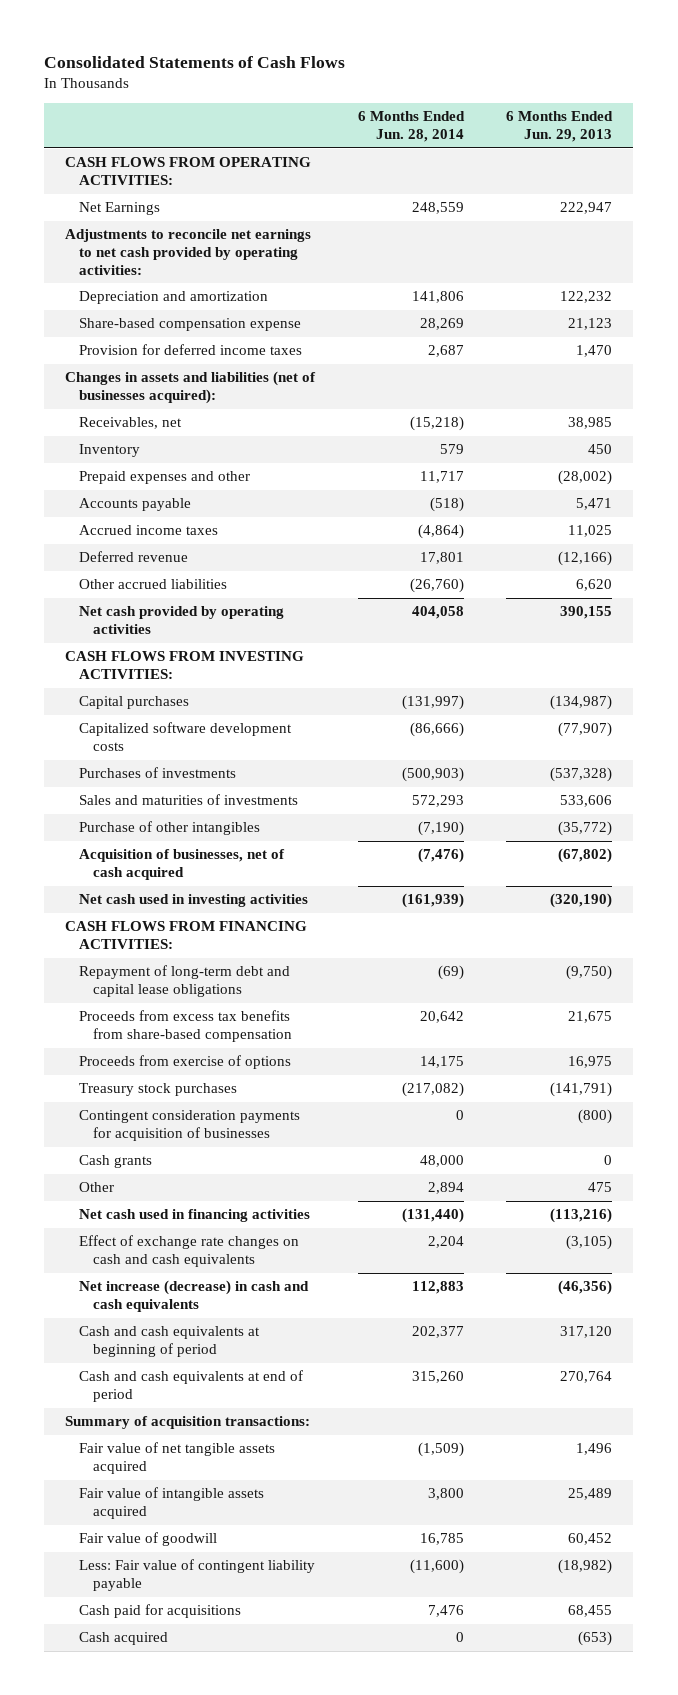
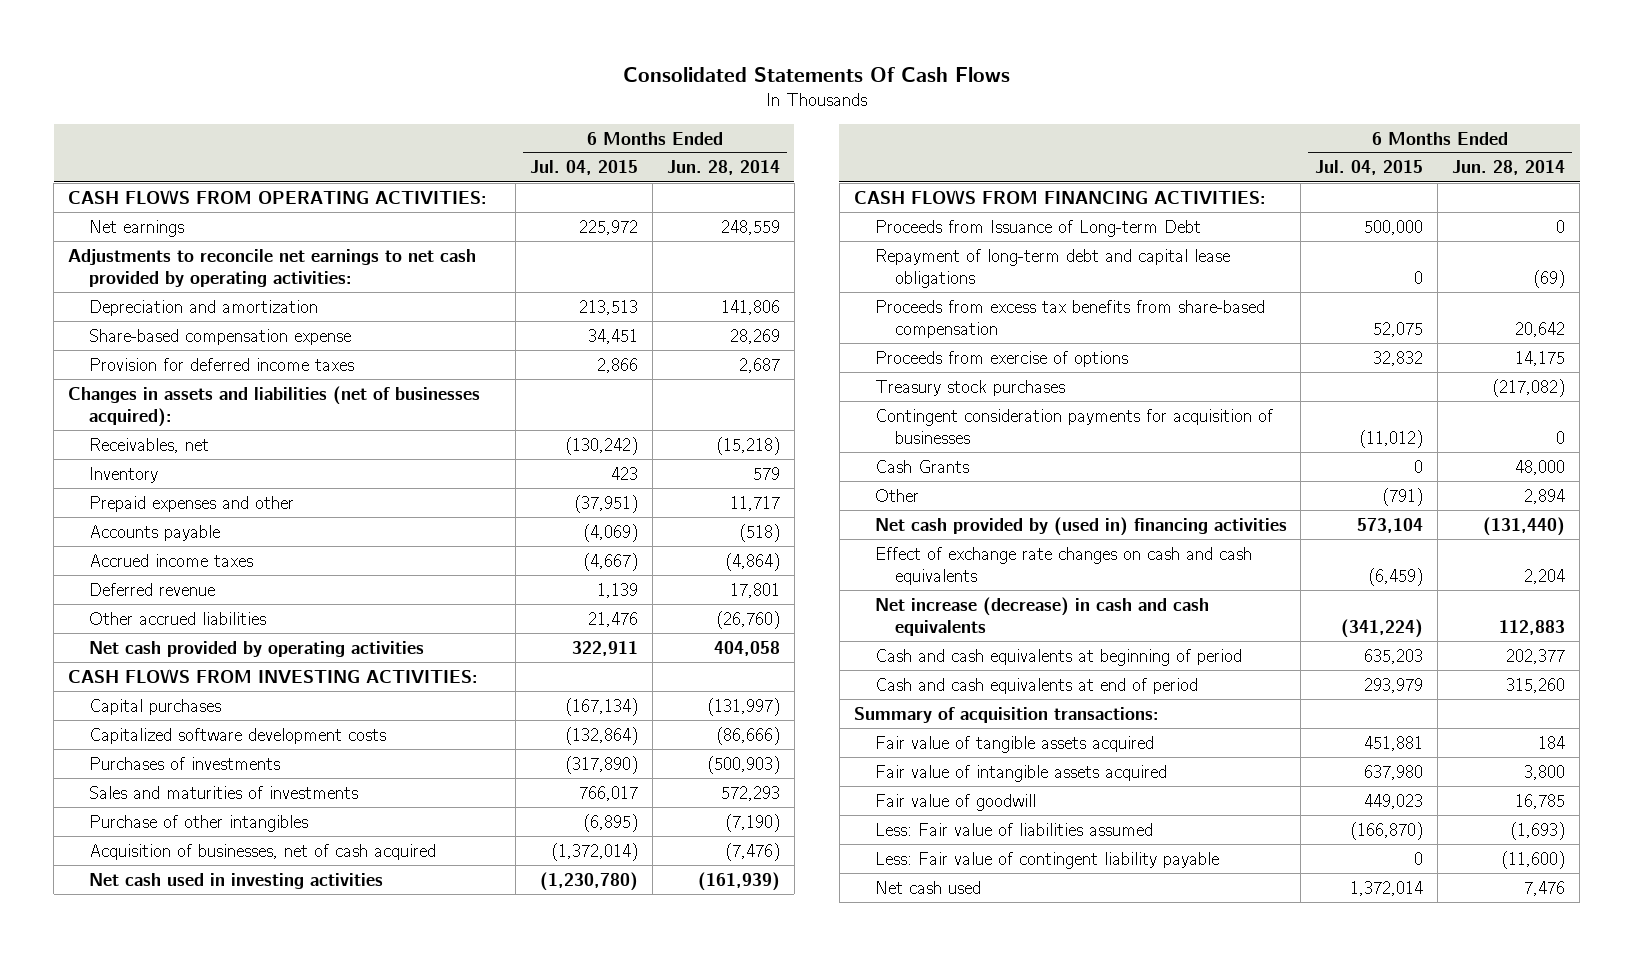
[44,55,346,68] Consolidated Statements of Cash Flows -> [622,66,1010,82] Consolidated Statements Of Cash Flows
[506,111,614,143] 6 Months Ended Jun. 29, 2013 -> none
none -> [529,160,638,176] Jul. 04, 2015
[78,202,160,216] Net Earnings -> [88,219,184,237] Net earnings
none -> [874,219,1201,237] Proceeds from Issuance of Long-term Debt
[78,1155,152,1169] Cash grants -> [874,459,969,473] Cash Grants
[78,1209,310,1223] Net cash used in financing activities -> [874,516,1287,536] Net cash provided by (used in) financing activities
[78,1442,275,1475] Fair value of net tangible assets acquired -> [874,735,1154,753] Fair value of tangible assets acquired
[417,1442,464,1458] (1,509) -> [1538,735,1566,749] 184
none -> [874,822,1153,836] Less: Fair value of liabilities assumed
[78,1632,168,1646] Cash acquired -> none
[78,1604,241,1619] Cash paid for acquisitions -> [874,880,981,894] Net cash used

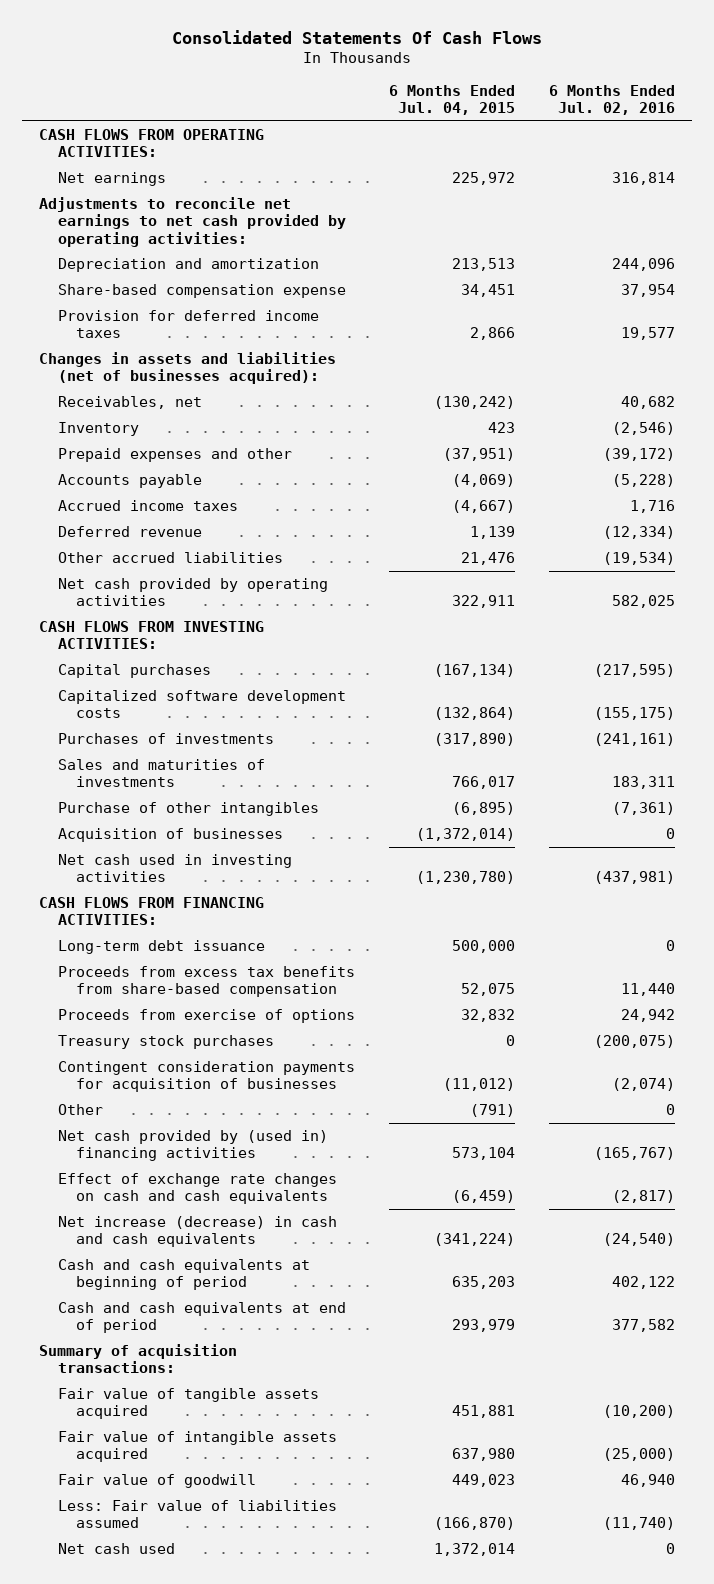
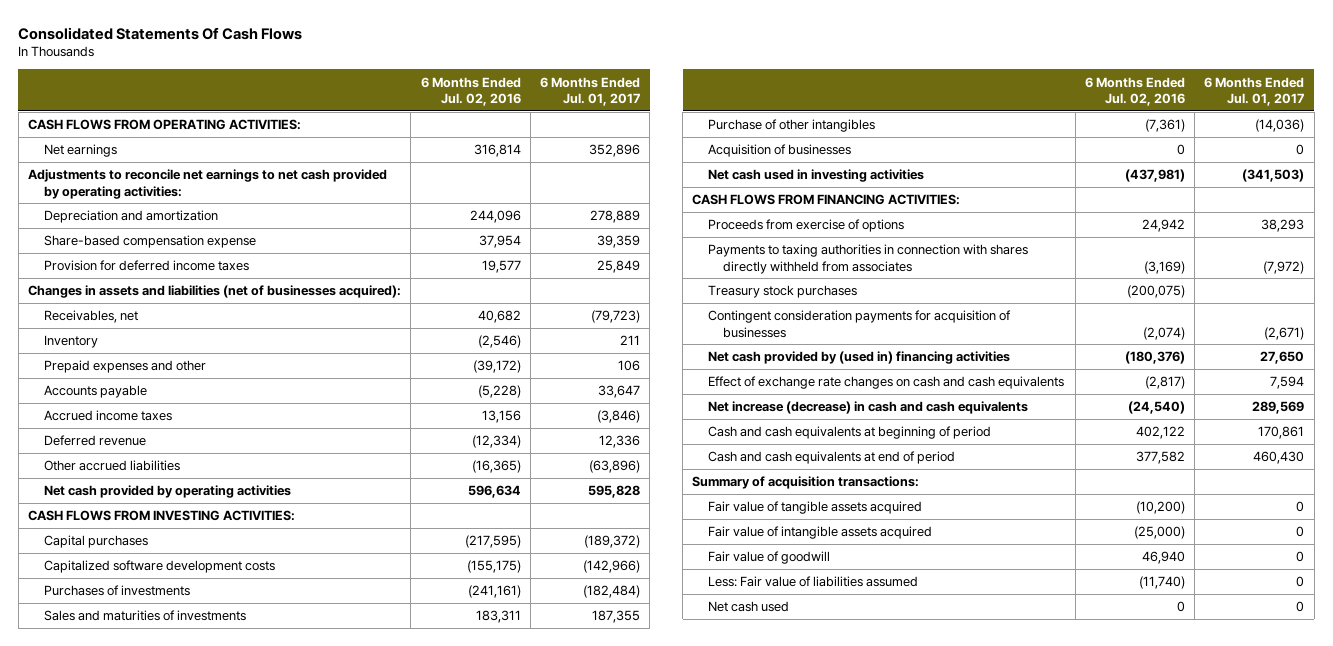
[388,84,515,116] 6 Months Ended Jul. 04, 2015 -> none
none -> [540,76,641,107] 6 Months Ended Jul. 01, 2017
[630,500,676,514] 1,716 -> [481,410,521,424] 13,156
[603,552,676,566] (19,534) -> [471,460,521,474] (16,365)
[612,595,676,609] 582,025 -> [467,485,521,499] 596,634
[57,940,265,955] Long-term debt issuance -> none
[57,966,355,998] Proceeds from excess tax benefits from share-based compensation -> none
none -> [707,244,1028,274] Payments to taxing authorities in connection with shares directly withheld from associates
[57,1104,103,1116] Other -> none
[594,1147,676,1161] (165,767) -> [1124,351,1185,365] (180,376)

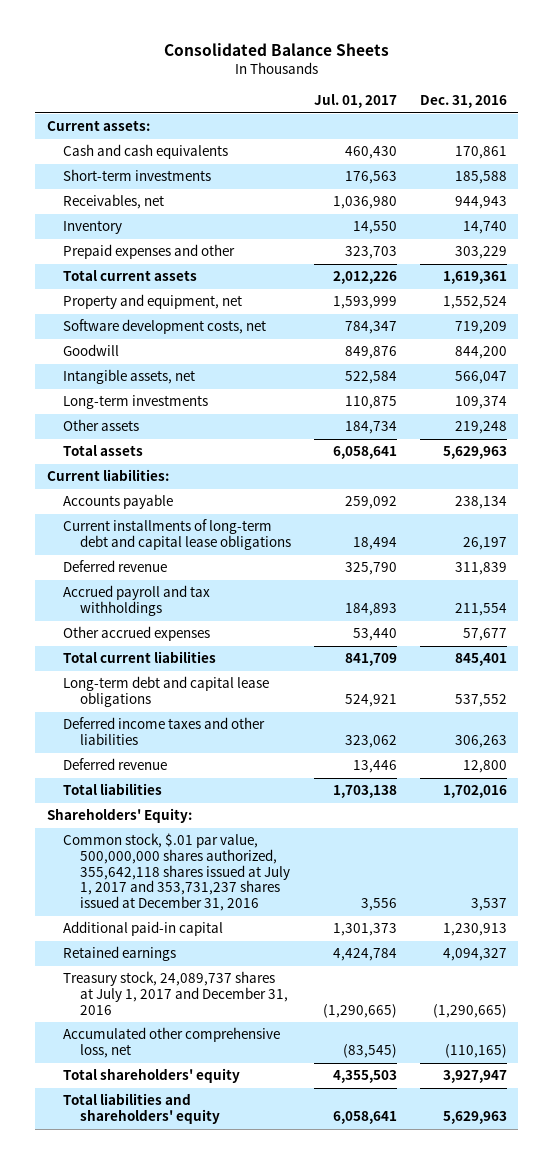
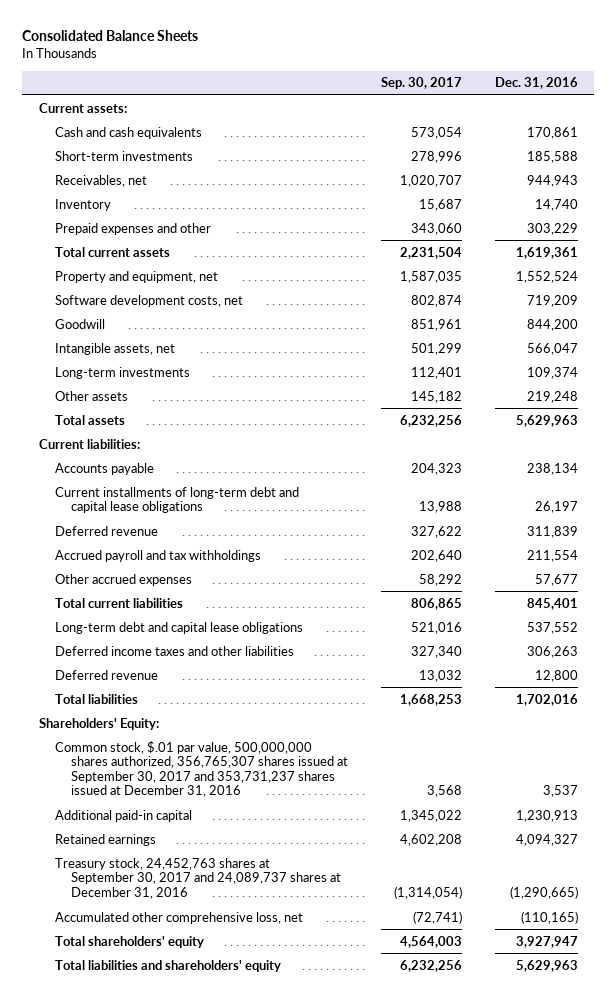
[314,94,398,109] Jul. 01, 2017 -> none
none -> [380,77,462,90] Sep. 30, 2017
[63,833,291,912] Common stock, $.01 par value, 500,000,000 shares authorized, 355,642,118 shares issued at July 1, 2017 and 353,731,237 shares issued at December 31, 2016 -> [54,740,349,798] Common stock, $.01 par value, 500,000,000 shares authorized, 356,765,307 shares issued at September 30, 2017 and 353,731,237 shares issued at December 31, 2016
[63,971,289,1015] Treasury stock, 24,089,737 shares at July 1, 2017 and December 31, 2016 -> [54,857,342,899] Treasury stock, 24,452,763 shares at September 30, 2017 and 24,089,737 shares at December 31, 2016

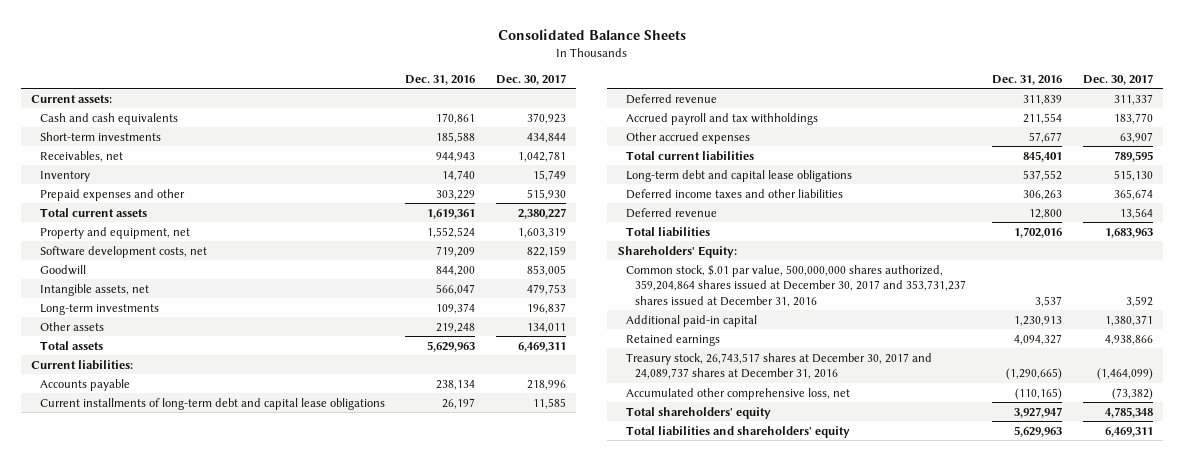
[380,77,462,90] Sep. 30, 2017 -> none
none -> [496,73,567,85] Dec. 30, 2017
[54,740,349,798] Common stock, $.01 par value, 500,000,000 shares authorized, 356,765,307 shares issued at September 30, 2017 and 353,731,237 shares issued at December 31, 2016 -> [626,264,967,307] Common stock, $.01 par value, 500,000,000 shares authorized, 359,204,864 shares issued at December 30, 2017 and 353,731,237 shares issued at December 31, 2016
[54,857,342,899] Treasury stock, 24,452,763 shares at September 30, 2017 and 24,089,737 shares at December 31, 2016 -> [626,352,933,380] Treasury stock, 26,743,517 shares at December 30, 2017 and 24,089,737 shares at December 31, 2016

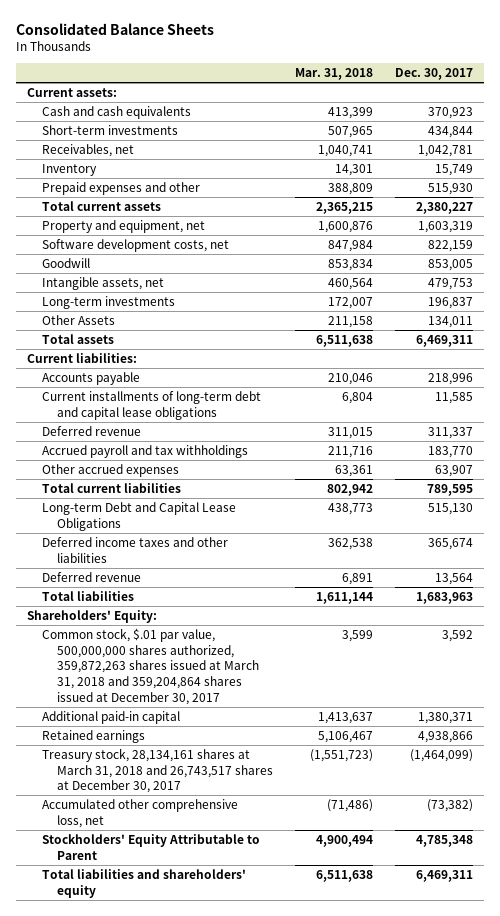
[405,74,476,85] Dec. 31, 2016 -> none
none -> [295,68,374,81] Mar. 31, 2018
[39,321,104,331] Other assets -> [41,314,115,325] Other Assets
[626,169,853,182] Long-term debt and capital lease obligations -> [41,501,236,531] Long-term Debt and Capital Lease Obligations
[626,264,967,307] Common stock, $.01 par value, 500,000,000 shares authorized, 359,204,864 shares issued at December 30, 2017 and 353,731,237 shares issued at December 31, 2016 -> [41,627,260,705] Common stock, $.01 par value, 500,000,000 shares authorized, 359,872,263 shares issued at March 31, 2018 and 359,204,864 shares issued at December 30, 2017
[626,352,933,380] Treasury stock, 26,743,517 shares at December 30, 2017 and 24,089,737 shares at December 31, 2016 -> [41,747,274,794] Treasury stock, 28,134,161 shares at March 31, 2018 and 26,743,517 shares at December 30, 2017
[626,406,772,419] Total shareholders' equity -> [41,833,260,860] Stockholders' Equity Attributable to Parent

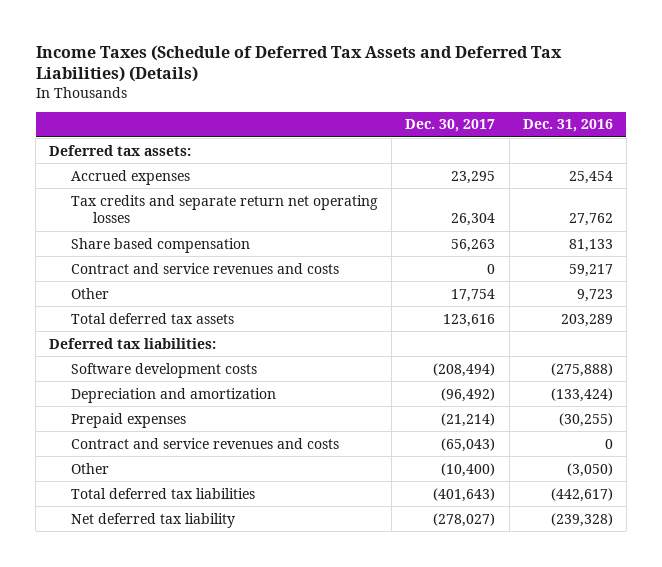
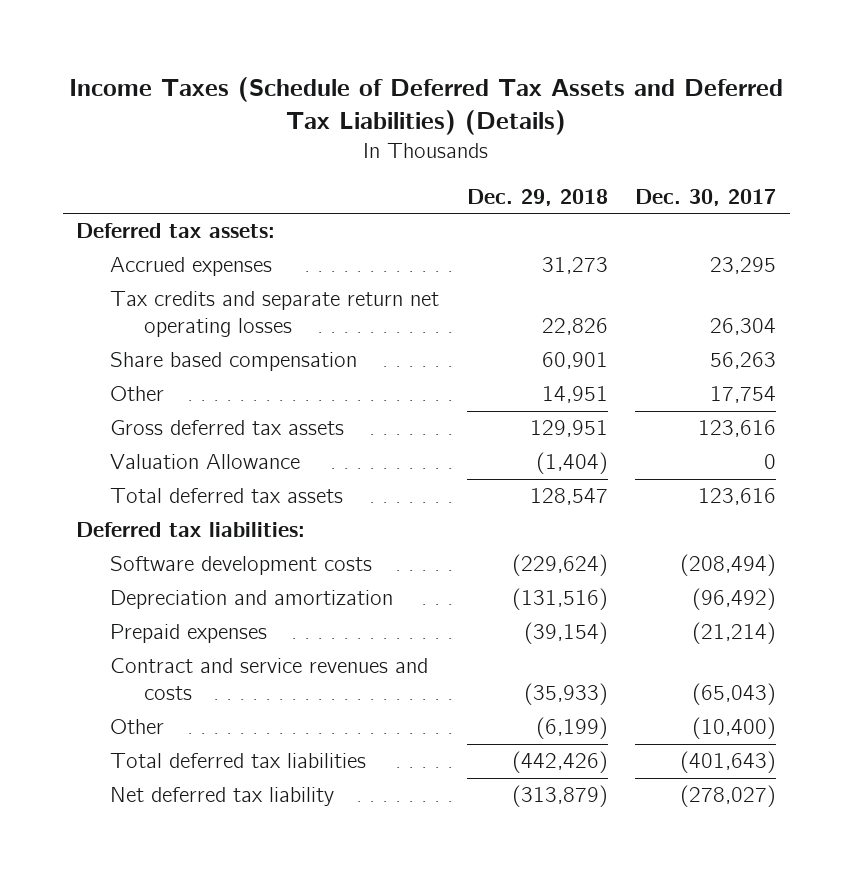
[522,119,613,133] Dec. 31, 2016 -> none
none -> [466,188,608,206] Dec. 29, 2018
[71,262,340,274] Contract and service revenues and costs -> none
none -> [109,420,344,436] Gross deferred tax assets
none -> [109,454,300,470] Valuation Allowance

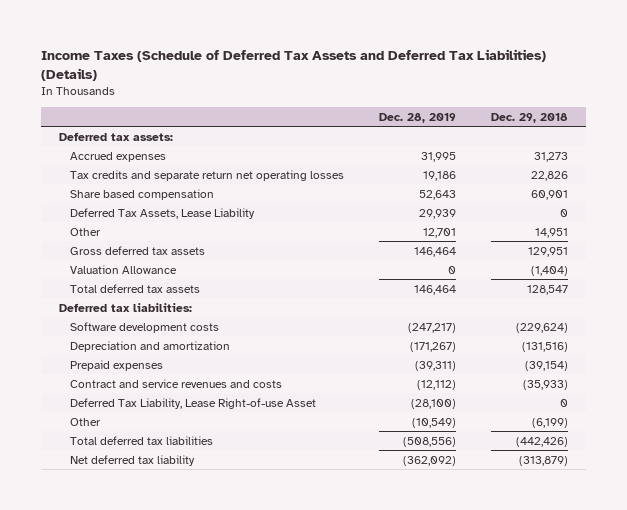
[635,188,777,206] Dec. 30, 2017 -> none
none -> [379,112,457,123] Dec. 28, 2019
none -> [70,207,256,219] Deferred Tax Assets, Lease Liability
none -> [70,397,317,409] Deferred Tax Liability, Lease Right-of-use Asset

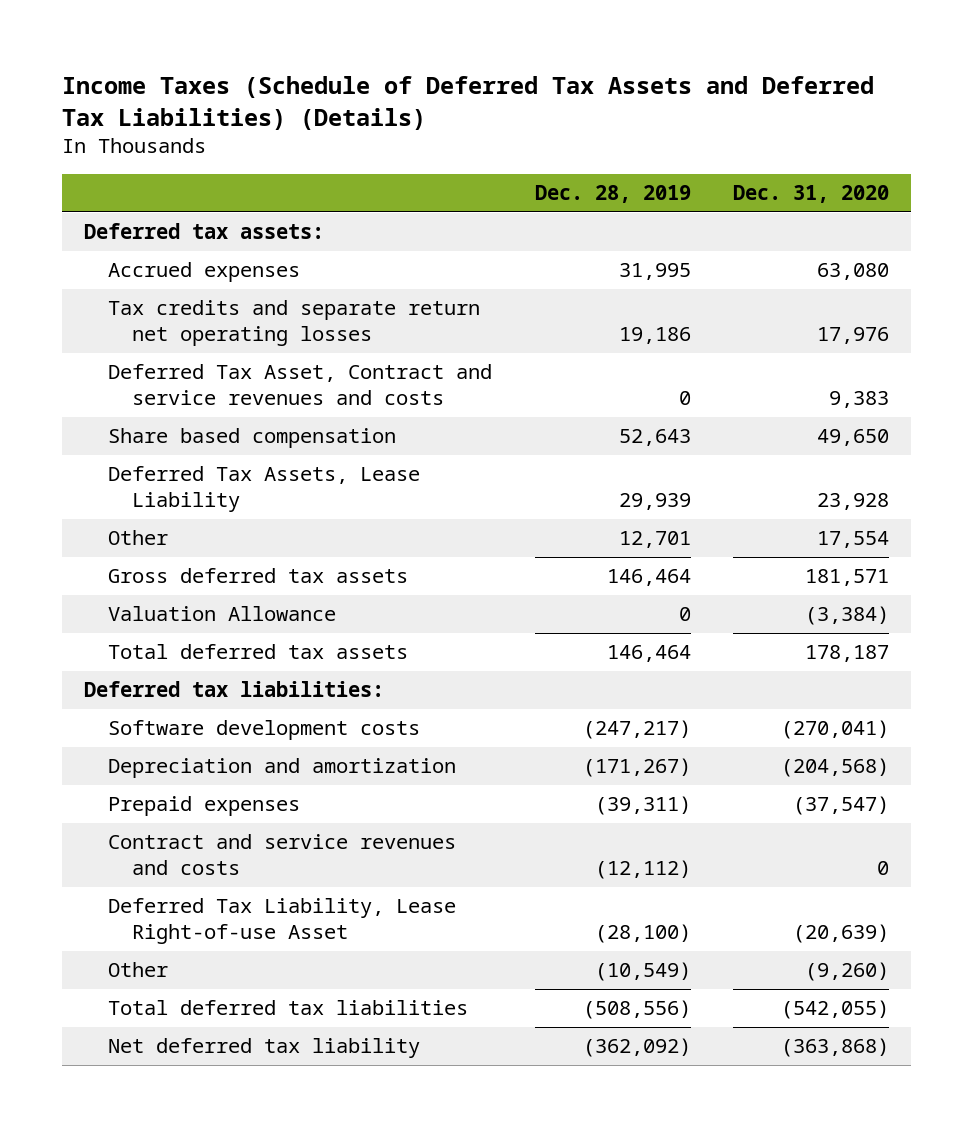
[491,112,569,123] Dec. 29, 2018 -> none
none -> [733,185,890,204] Dec. 31, 2020
none -> [107,364,492,406] Deferred Tax Asset, Contract and service revenues and costs

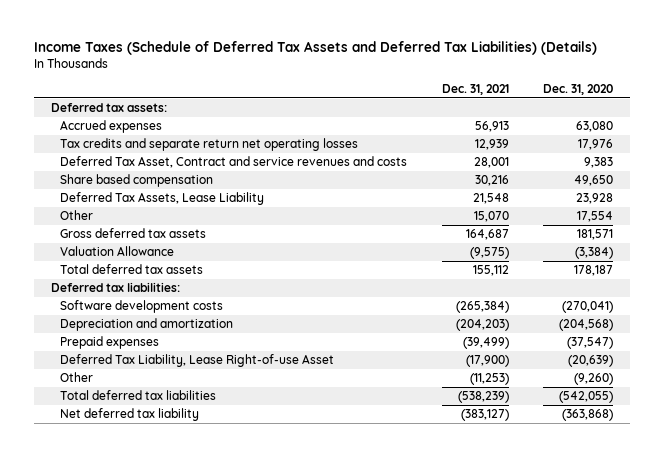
[534,185,691,204] Dec. 28, 2019 -> none
none -> [441,84,509,96] Dec. 31, 2021
[107,834,456,876] Contract and service revenues and costs -> none

